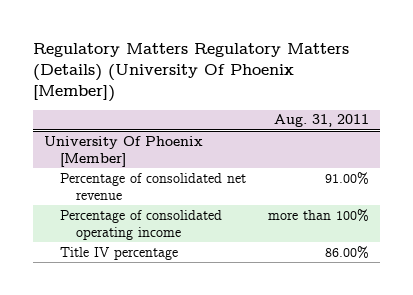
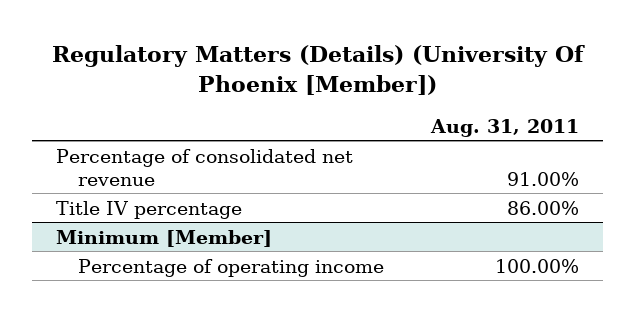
[33,43,350,103] Regulatory Matters Regulatory Matters (Details) (University Of Phoenix [Member]) -> [51,45,585,95] Regulatory Matters (Details) (University Of Phoenix [Member])
[44,135,204,167] University Of Phoenix [Member] -> none
[60,209,223,240] Percentage of consolidated operating income -> none
none -> [55,229,272,247] Minimum [Member]
none -> [77,258,384,277] Percentage of operating income

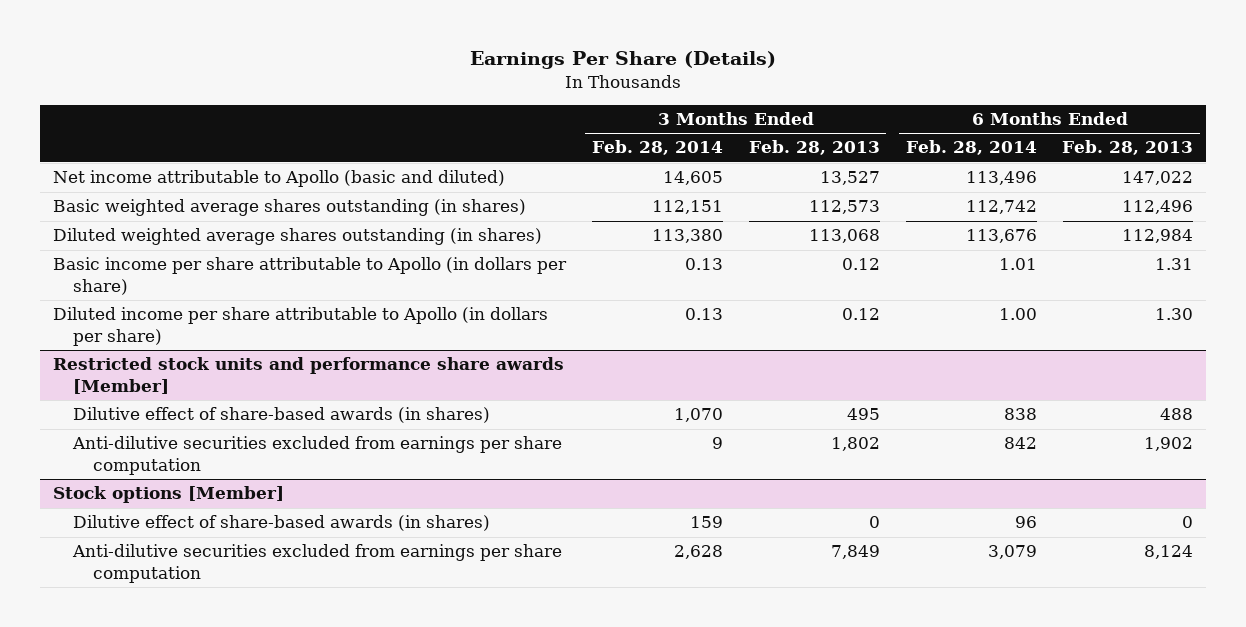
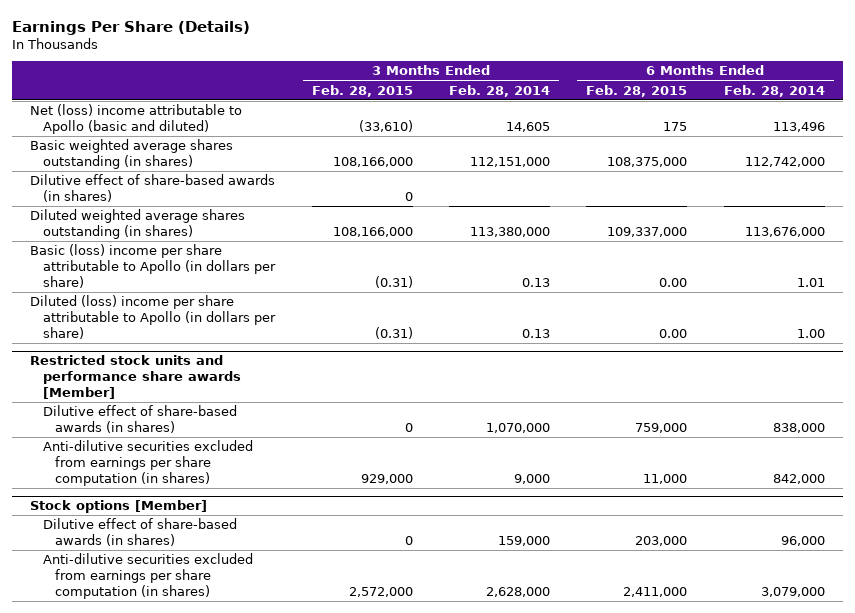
[748,140,880,156] Feb. 28, 2013 -> none
[1062,140,1194,156] Feb. 28, 2013 -> none
none -> [311,84,413,97] Feb. 28, 2015
none -> [586,84,688,97] Feb. 28, 2015
[52,170,505,188] Net income attributable to Apollo (basic and diluted) -> [30,104,243,135] Net (loss) income attributable to Apollo (basic and diluted)
[651,200,723,215] 112,151 -> [469,157,550,168] 112,151,000
[965,200,1037,215] 112,742 -> [744,157,825,168] 112,742,000
none -> [30,174,276,203] Dilutive effect of share-based awards (in shares)
[651,229,723,244] 113,380 -> [469,227,550,238] 113,380,000
[965,229,1037,244] 113,676 -> [744,227,825,238] 113,676,000
[52,257,567,295] Basic income per share attributable to Apollo (in dollars per share) -> [30,244,276,289] Basic (loss) income per share attributable to Apollo (in dollars per share)
[52,307,548,346] Diluted income per share attributable to Apollo (in dollars per share) -> [30,295,276,340] Diluted (loss) income per share attributable to Apollo (in dollars per share)
[673,408,723,423] 1,070 -> [485,423,550,434] 1,070,000
[1003,408,1037,421] 838 -> [772,423,825,434] 838,000
[71,436,562,475] Anti-dilutive securities excluded from earnings per share computation -> [42,440,253,487] Anti-dilutive securities excluded from earnings per share computation (in shares)
[711,437,723,450] 9 -> [513,474,550,485] 9,000
[1003,437,1037,450] 842 -> [772,474,825,485] 842,000
[689,516,723,529] 159 -> [497,536,550,547] 159,000
[1014,516,1037,529] 96 -> [780,536,825,547] 96,000
[71,544,562,583] Anti-dilutive securities excluded from earnings per share computation -> [42,553,253,600] Anti-dilutive securities excluded from earnings per share computation (in shares)
[673,545,723,560] 2,628 -> [485,587,550,598] 2,628,000
[987,545,1037,560] 3,079 -> [760,587,825,598] 3,079,000

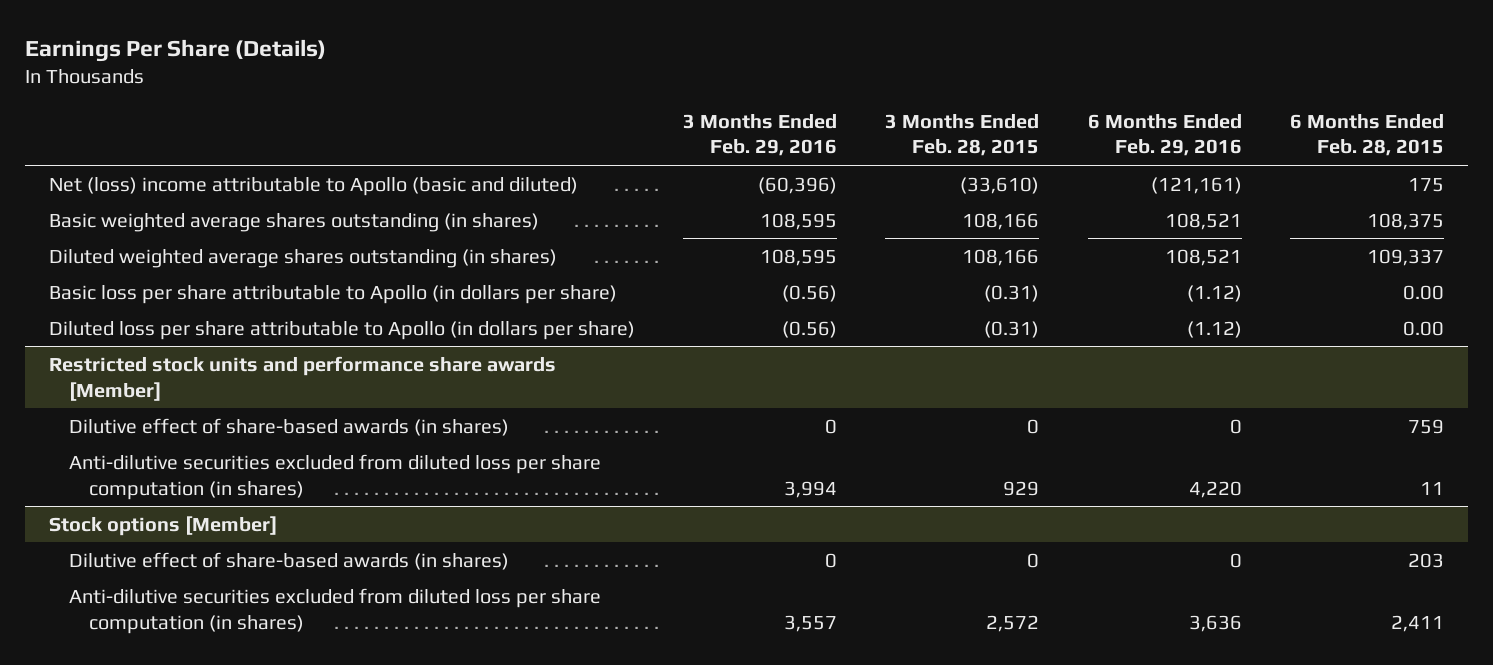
[448,84,550,97] Feb. 28, 2014 -> none
[723,84,825,97] Feb. 28, 2014 -> none
none -> [683,113,838,157] 3 Months Ended Feb. 29, 2016
none -> [1087,113,1242,157] 6 Months Ended Feb. 29, 2016
[30,174,276,203] Dilutive effect of share-based awards (in shares) -> none
[332,157,413,168] 108,166,000 -> [962,212,1040,230] 108,166
[607,157,688,168] 108,375,000 -> [1367,212,1445,230] 108,375
[332,227,413,238] 108,166,000 -> [962,248,1040,266] 108,166
[607,227,688,238] 109,337,000 -> [1367,248,1445,266] 109,337
[30,244,276,289] Basic (loss) income per share attributable to Apollo (in dollars per share) -> [48,284,617,304] Basic loss per share attributable to Apollo (in dollars per share)
[30,295,276,340] Diluted (loss) income per share attributable to Apollo (in dollars per share) -> [48,320,635,340] Diluted loss per share attributable to Apollo (in dollars per share)
[635,423,688,434] 759,000 -> [1408,418,1445,434] 759
[42,440,253,487] Anti-dilutive securities excluded from earnings per share computation (in shares) -> [69,453,602,500] Anti-dilutive securities excluded from diluted loss per share computation (in shares)
[360,474,413,485] 929,000 -> [1003,480,1040,496] 929
[643,474,688,485] 11,000 -> [1420,481,1445,495] 11
[635,536,688,547] 203,000 -> [1408,552,1445,568] 203
[42,553,253,600] Anti-dilutive securities excluded from earnings per share computation (in shares) -> [69,587,602,634] Anti-dilutive securities excluded from diluted loss per share computation (in shares)
[348,587,413,598] 2,572,000 -> [986,614,1040,632] 2,572
[623,587,688,598] 2,411,000 -> [1391,614,1445,632] 2,411

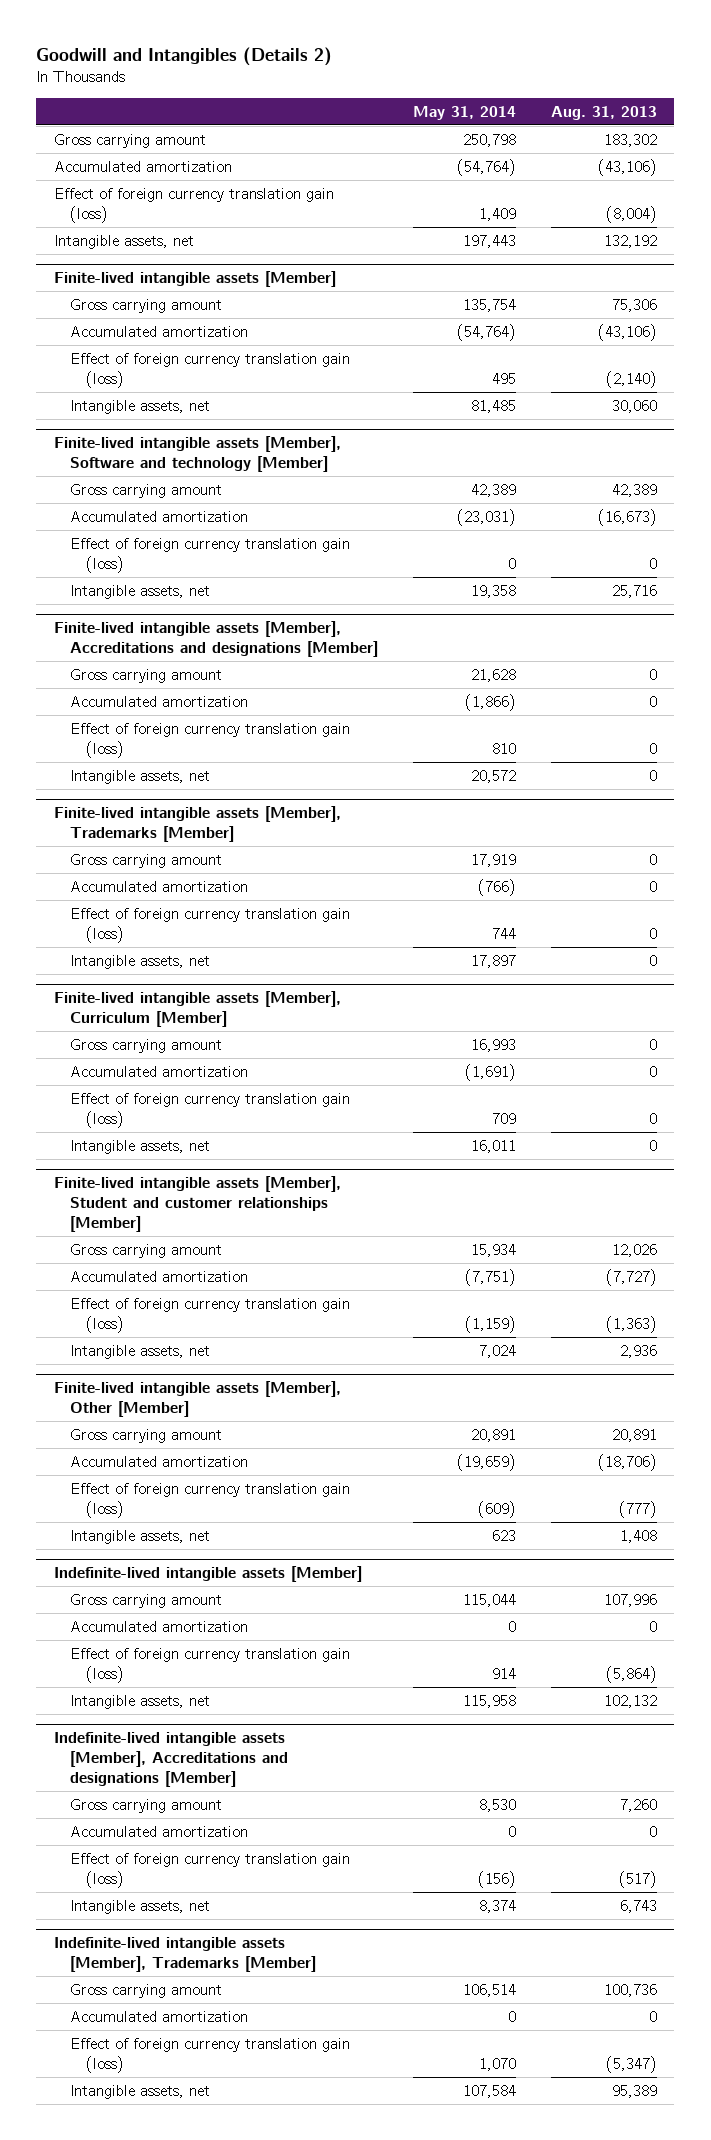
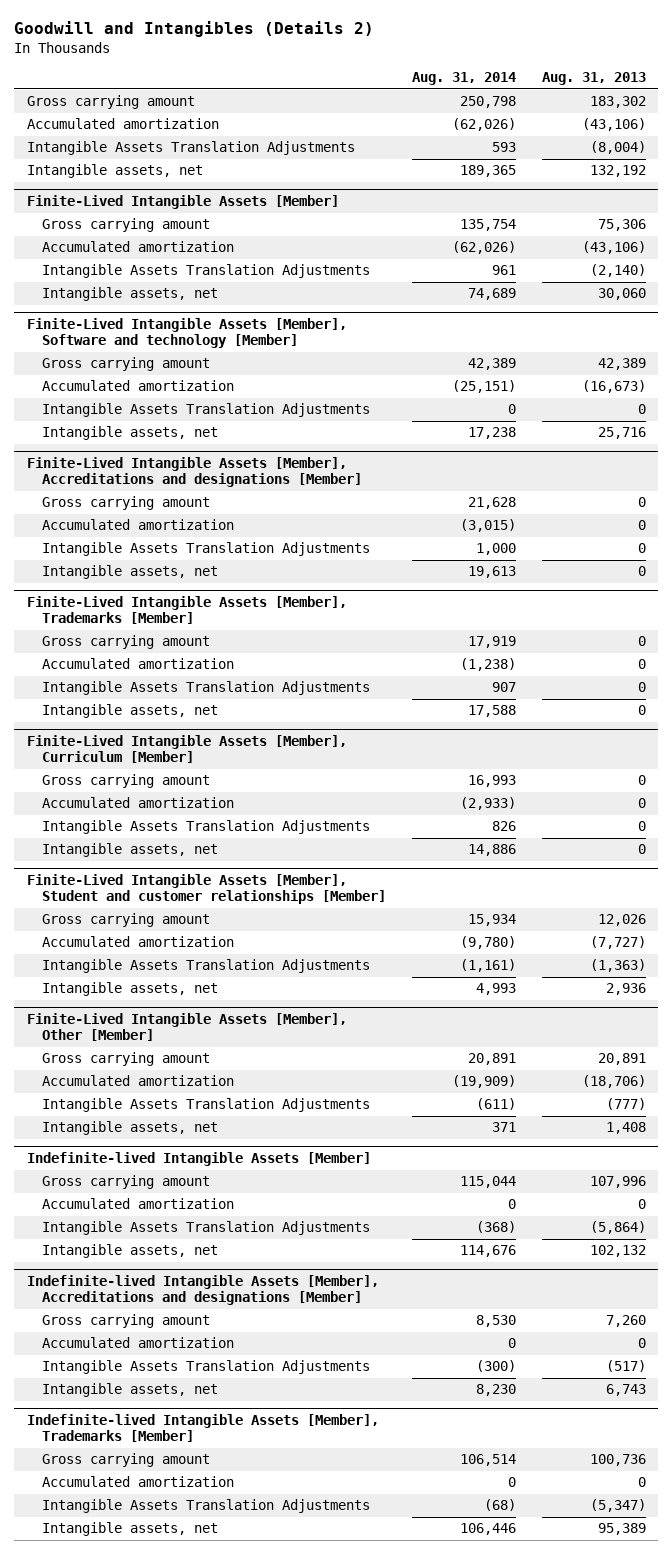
[412,105,516,120] May 31, 2014 -> none
none -> [411,72,516,86] Aug. 31, 2014
[53,188,334,224] Effect of foreign currency translation gain (loss) -> [26,141,355,156] Intangible Assets Translation Adjustments
[53,271,336,288] Finite-lived intangible assets [Member] -> [26,195,339,210] Finite-Lived Intangible Assets [Member]
[69,353,350,389] Effect of foreign currency translation gain (loss) -> [41,264,370,279] Intangible Assets Translation Adjustments
[53,436,341,473] Finite-lived intangible assets [Member], Software and technology [Member] -> [26,318,347,349] Finite-Lived Intangible Assets [Member], Software and technology [Member]
[69,538,350,574] Effect of foreign currency translation gain (loss) -> [41,403,370,418] Intangible Assets Translation Adjustments
[53,621,378,658] Finite-lived intangible assets [Member], Accreditations and designations [Member] -> [26,457,362,488] Finite-Lived Intangible Assets [Member], Accreditations and designations [Member]
[69,723,350,759] Effect of foreign currency translation gain (loss) -> [41,542,370,557] Intangible Assets Translation Adjustments
[53,806,341,843] Finite-lived intangible assets [Member], Trademarks [Member] -> [26,596,347,625] Finite-Lived Intangible Assets [Member], Trademarks [Member]
[69,908,350,944] Effect of foreign currency translation gain (loss) -> [41,681,370,696] Intangible Assets Translation Adjustments
[53,991,341,1028] Finite-lived intangible assets [Member], Curriculum [Member] -> [26,735,347,764] Finite-Lived Intangible Assets [Member], Curriculum [Member]
[69,1093,350,1129] Effect of foreign currency translation gain (loss) -> [41,820,370,835] Intangible Assets Translation Adjustments
[53,1176,341,1233] Finite-lived intangible assets [Member], Student and customer relationships [Member] -> [26,874,386,905] Finite-Lived Intangible Assets [Member], Student and customer relationships [Member]
[69,1298,350,1334] Effect of foreign currency translation gain (loss) -> [41,959,370,974] Intangible Assets Translation Adjustments
[53,1381,341,1418] Finite-lived intangible assets [Member], Other [Member] -> [26,1013,347,1042] Finite-Lived Intangible Assets [Member], Other [Member]
[69,1483,350,1519] Effect of foreign currency translation gain (loss) -> [41,1098,370,1113] Intangible Assets Translation Adjustments
[53,1566,362,1583] Indefinite-lived intangible assets [Member] -> [26,1152,371,1167] Indefinite-lived Intangible Assets [Member]
[69,1648,350,1684] Effect of foreign currency translation gain (loss) -> [41,1221,370,1236] Intangible Assets Translation Adjustments
[53,1732,288,1788] Indefinite-lived intangible assets [Member], Accreditations and designations [Member] -> [26,1275,379,1306] Indefinite-lived Intangible Assets [Member], Accreditations and designations [Member]
[69,1853,350,1889] Effect of foreign currency translation gain (loss) -> [41,1360,370,1375] Intangible Assets Translation Adjustments
[53,1937,316,1973] Indefinite-lived intangible assets [Member], Trademarks [Member] -> [26,1414,379,1443] Indefinite-lived Intangible Assets [Member], Trademarks [Member]
[69,2038,350,2074] Effect of foreign currency translation gain (loss) -> [41,1499,370,1514] Intangible Assets Translation Adjustments

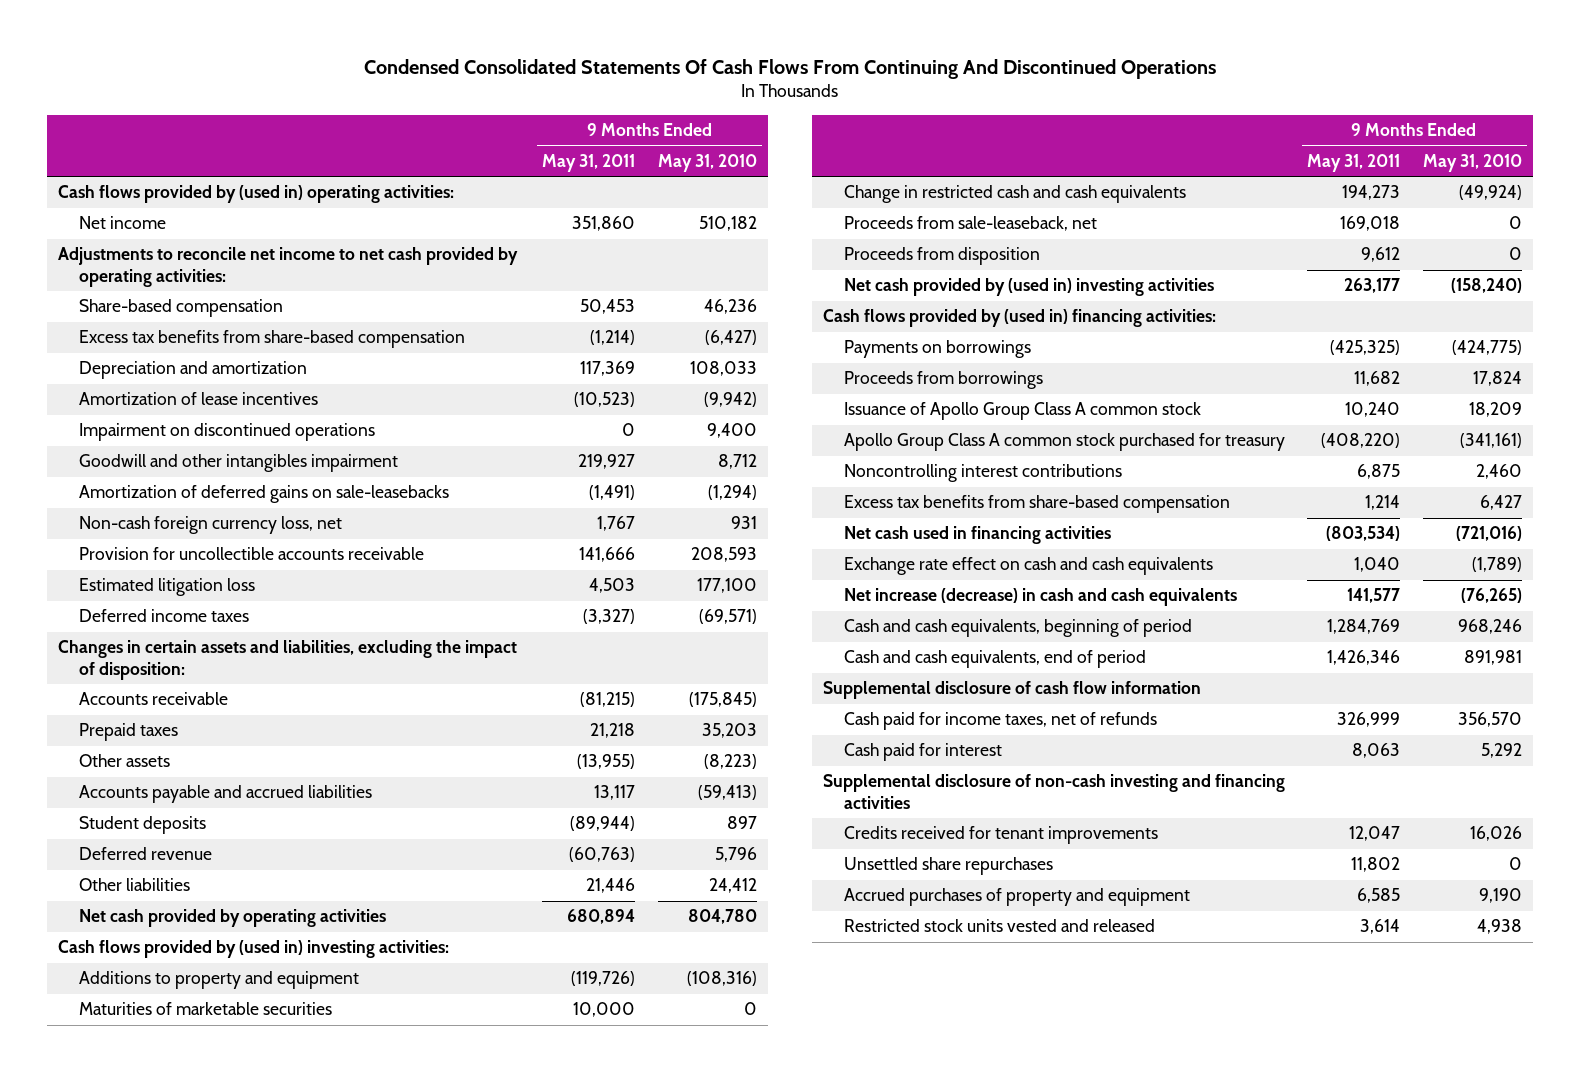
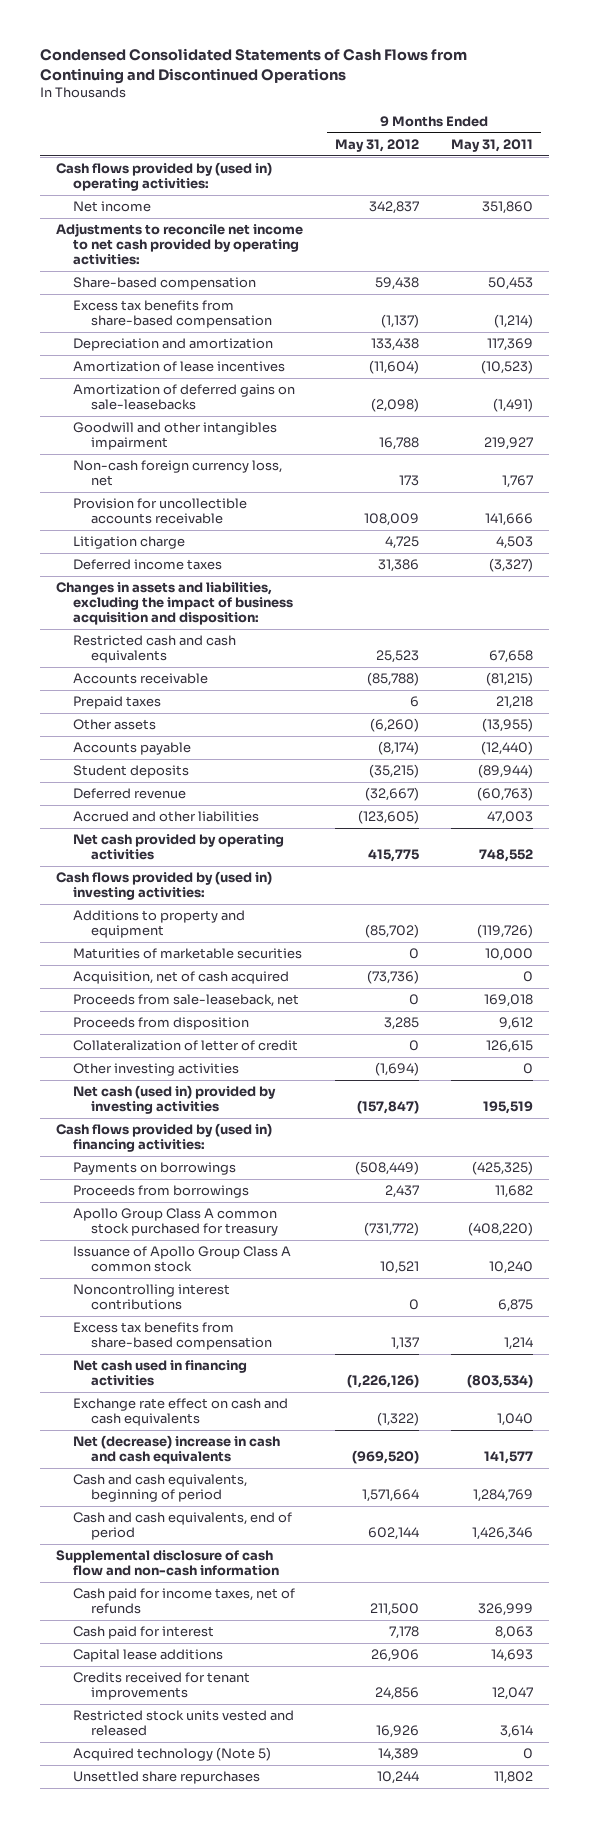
[363,58,1216,79] Condensed Consolidated Statements Of Cash Flows From Continuing And Discontinued Operations -> [40,47,468,84] Condensed Consolidated Statements of Cash Flows from Continuing and Discontinued Operations
[657,153,757,172] May 31, 2010 -> none
none -> [334,139,419,153] May 31, 2012
[79,423,376,442] Impairment on discontinued operations -> none
[79,454,399,473] Goodwill and other intangibles impairment -> [73,422,278,451] Goodwill and other intangibles impairment
[79,578,256,597] Estimated litigation loss -> [73,536,186,550] Litigation charge
[57,640,517,681] Changes in certain assets and liabilities, excluding the impact of disposition: -> [55,582,294,625] Changes in assets and liabilities, excluding the impact of business acquisition and disposition:
none -> [73,635,237,664] Restricted cash and cash equivalents
[79,785,373,804] Accounts payable and accrued liabilities -> none
none -> [73,742,192,756] Accounts payable
[79,878,191,892] Other liabilities -> [73,811,260,823] Accrued and other liabilities
[586,878,636,894] 21,446 -> [486,811,533,825] 47,003
[567,909,636,925] 680,894 -> [478,849,533,863] 748,552
[843,185,1186,204] Change in restricted cash and cash equivalents -> none
none -> [73,971,290,985] Acquisition, net of cash acquired
none -> [73,1040,299,1052] Collateralization of letter of credit
none -> [73,1063,240,1077] Other investing activities
[843,278,1214,297] Net cash provided by (used in) investing activities -> [73,1085,277,1115] Net cash (used in) provided by investing activities
[1344,278,1401,294] 263,177 -> [482,1101,533,1115] 195,519
[843,402,1201,421] Issuance of Apollo Group Class A common stock -> [73,1246,292,1273] Issuance of Apollo Group Class A common stock
[843,588,1237,607] Net increase (decrease) in cash and cash equivalents -> [73,1435,281,1465] Net (decrease) increase in cash and cash equivalents
[822,681,1201,700] Supplemental disclosure of cash flow information -> [55,1550,280,1577] Supplemental disclosure of cash flow and non-cash information
[822,774,1285,810] Supplemental disclosure of non-cash investing and financing activities -> none
none -> [73,1649,224,1663] Capital lease additions
[843,888,1190,907] Accrued purchases of property and equipment -> none
none -> [73,1747,272,1762] Acquired technology (Note 5)
[843,857,1053,876] Unsettled share repurchases -> [73,1771,261,1785] Unsettled share repurchases

